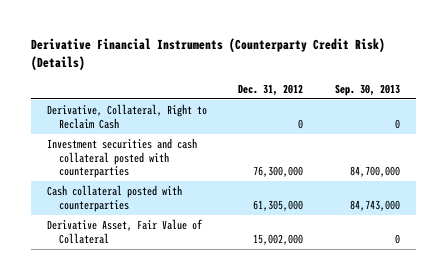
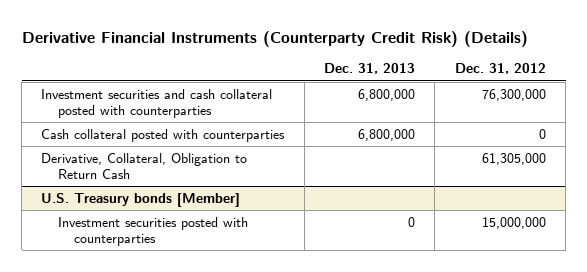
[334,83,400,96] Sep. 30, 2013 -> none
none -> [324,63,416,75] Dec. 31, 2013
[46,104,207,129] Derivative, Collateral, Right to Reclaim Cash -> none
[46,219,203,244] Derivative Asset, Fair Value of Collateral -> none
[253,199,304,211] 61,305,000 -> [538,128,546,139] 0
none -> [41,152,248,179] Derivative, Collateral, Obligation to Return Cash
none -> [41,192,241,207] U.S. Treasury bonds [Member]
none -> [57,216,248,246] Investment securities posted with counterparties

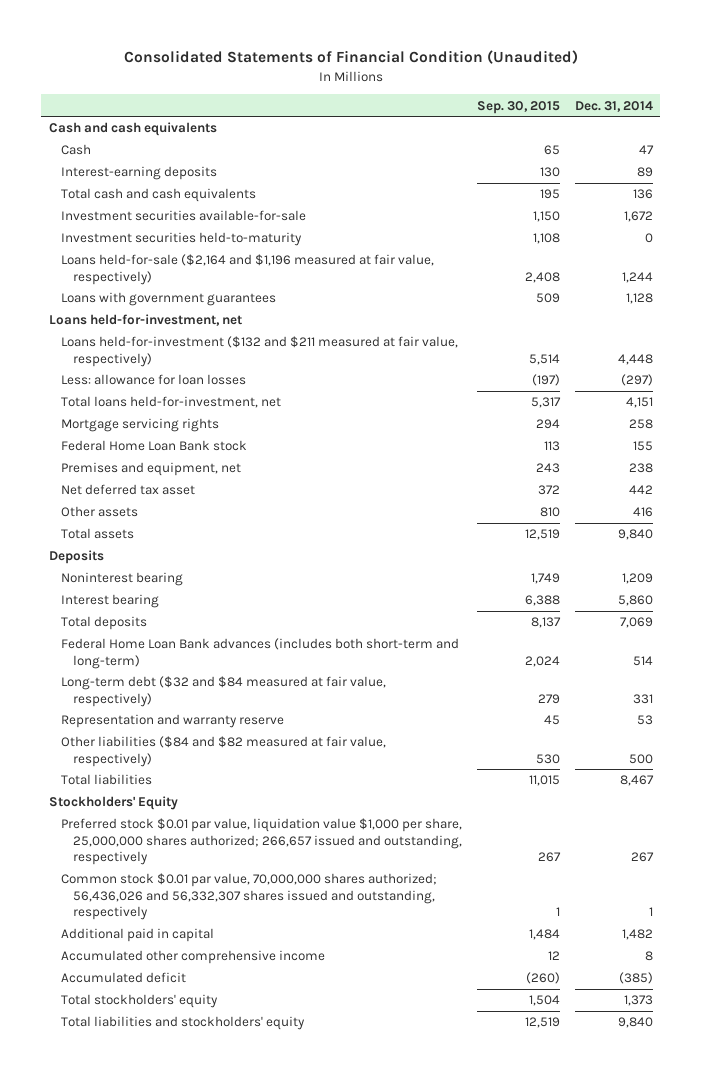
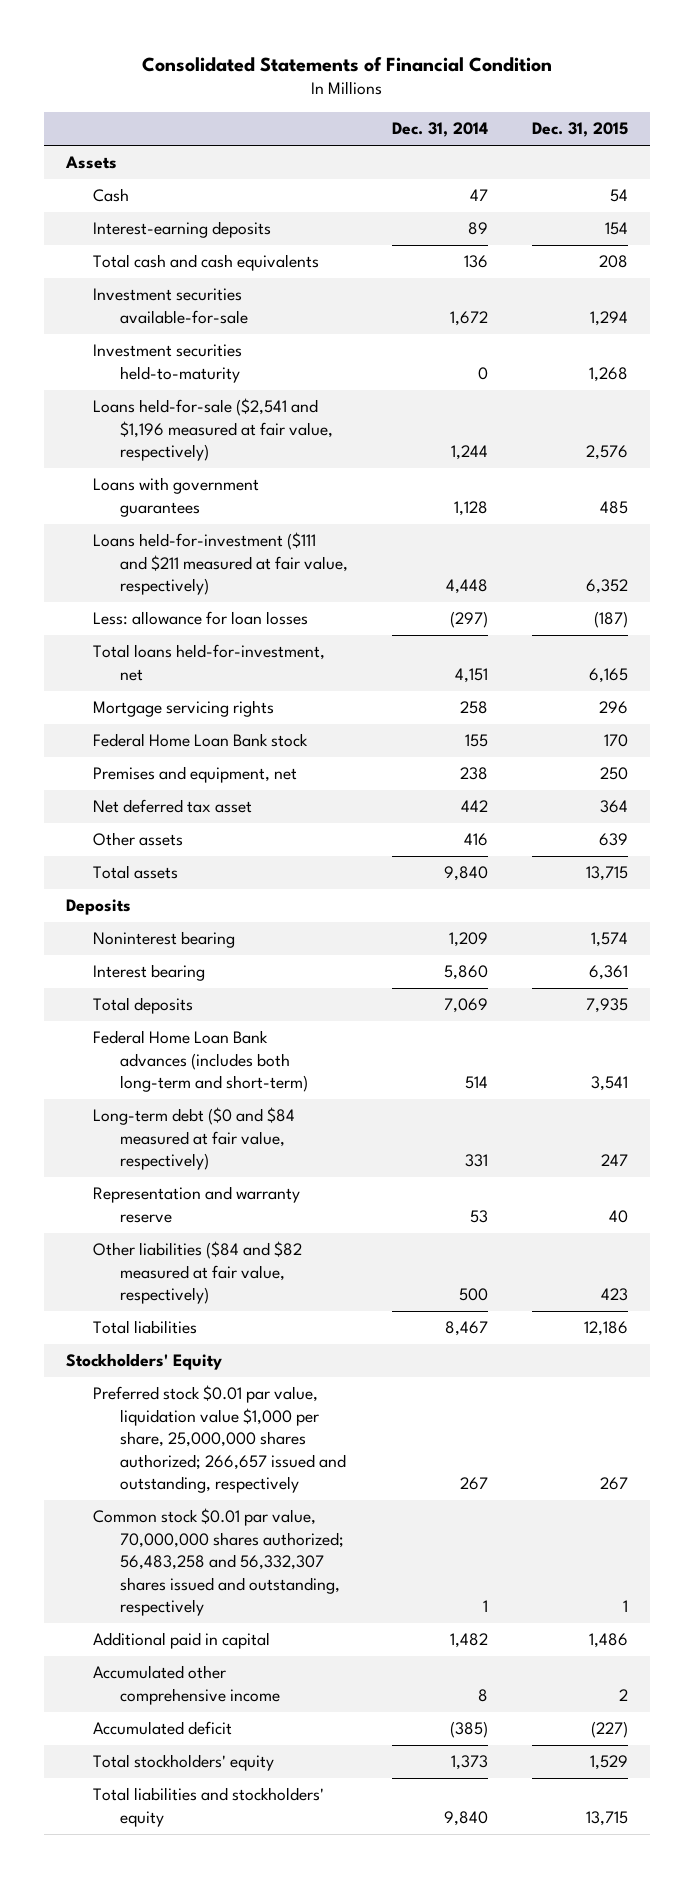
[123,50,578,65] Consolidated Statements of Financial Condition (Unaudited) -> [142,56,553,72] Consolidated Statements of Financial Condition
[476,100,560,114] Sep. 30, 2015 -> none
none -> [532,122,629,138] Dec. 31, 2015
[48,122,217,137] Cash and cash equivalents -> none
none -> [65,156,118,170] Assets
[60,254,434,285] Loans held-for-sale ($2,164 and $1,196 measured at fair value, respectively) -> [93,398,334,462] Loans held-for-sale ($2,541 and $1,196 measured at fair value, respectively)
[48,314,242,327] Loans held-for-investment, net -> none
[60,336,458,367] Loans held-for-investment ($132 and $211 measured at fair value, respectively) -> [93,532,349,596] Loans held-for-investment ($111 and $211 measured at fair value, respectively)
[60,638,459,669] Federal Home Loan Bank advances (includes both short-term and long-term) -> [93,1030,309,1093] Federal Home Loan Bank advances (includes both long-term and short-term)
[60,676,386,707] Long-term debt ($32 and $84 measured at fair value, respectively) -> [93,1107,296,1171] Long-term debt ($0 and $84 measured at fair value, respectively)
[60,873,437,921] Common stock $0.01 par value, 70,000,000 shares authorized; 56,436,026 and 56,332,307 shares issued and outstanding, respectively -> [93,1508,345,1616] Common stock $0.01 par value, 70,000,000 shares authorized; 56,483,258 and 56,332,307 shares issued and outstanding, respectively

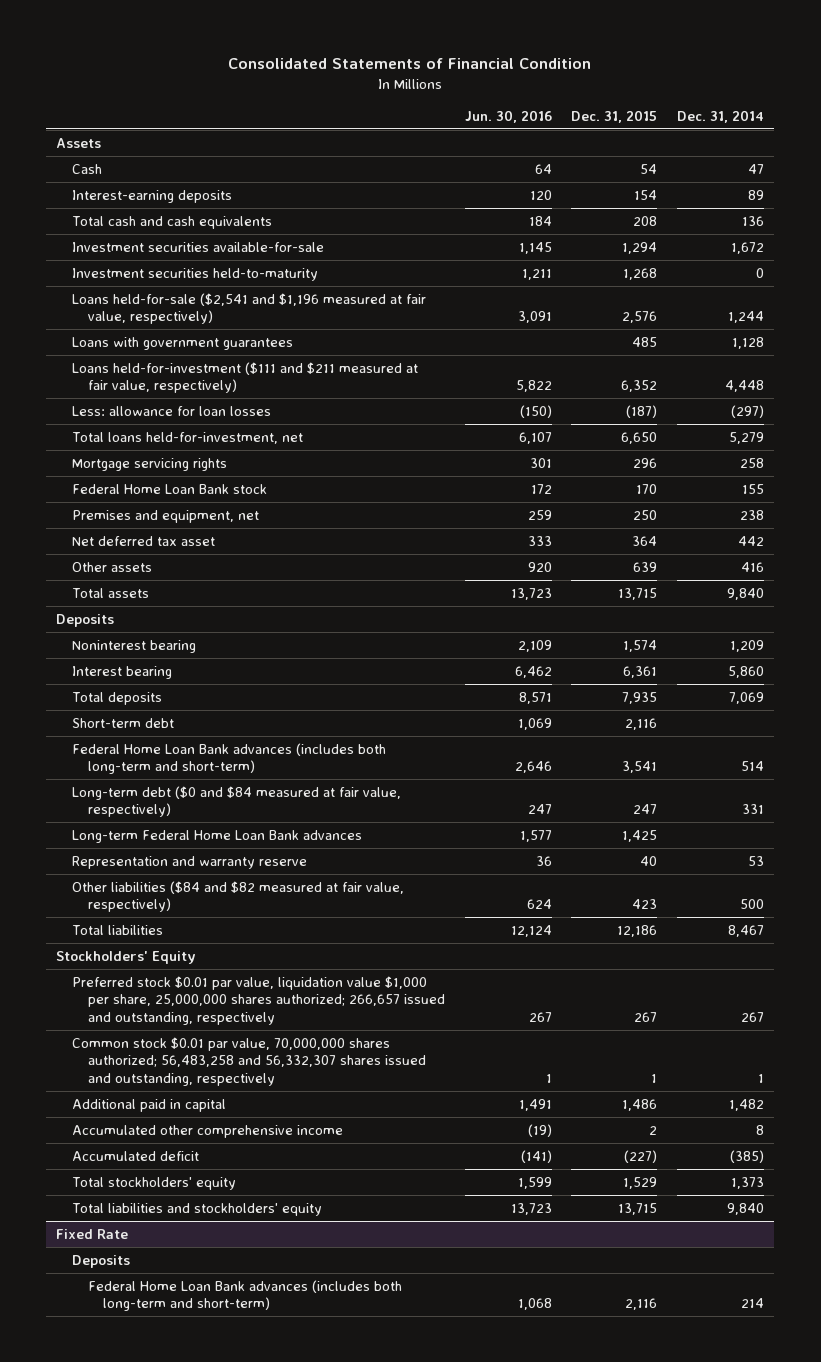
none -> [464,109,552,123] Jun. 30, 2016
[455,667,489,683] 4,151 -> [729,431,765,444] 5,279
[589,667,629,683] 6,165 -> [621,431,658,444] 6,650
none -> [72,717,175,728] Short-term debt
none -> [72,829,363,843] Long-term Federal Home Loan Bank advances
none -> [56,1228,129,1239] Fixed Rate
none -> [72,1254,131,1268] Deposits
none -> [87,1279,402,1312] Federal Home Loan Bank advances (includes both long-term and short-term)

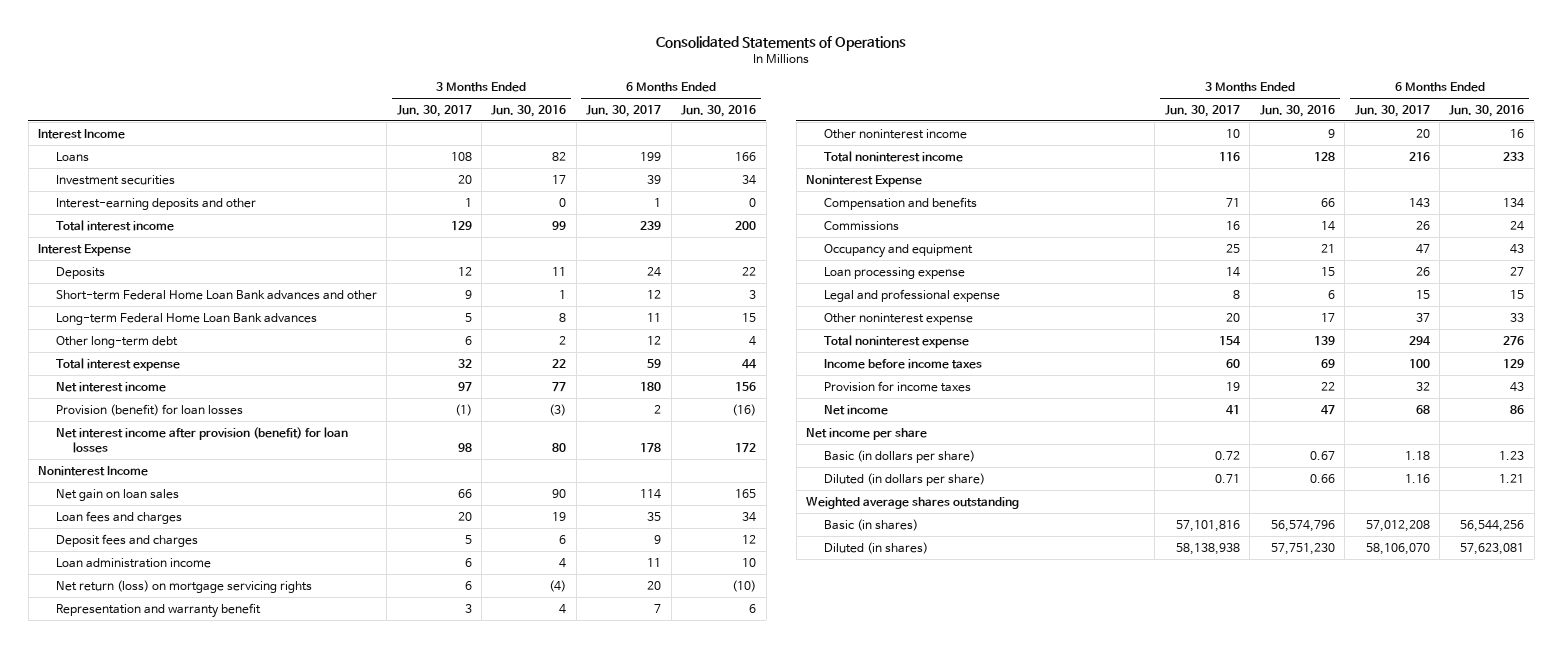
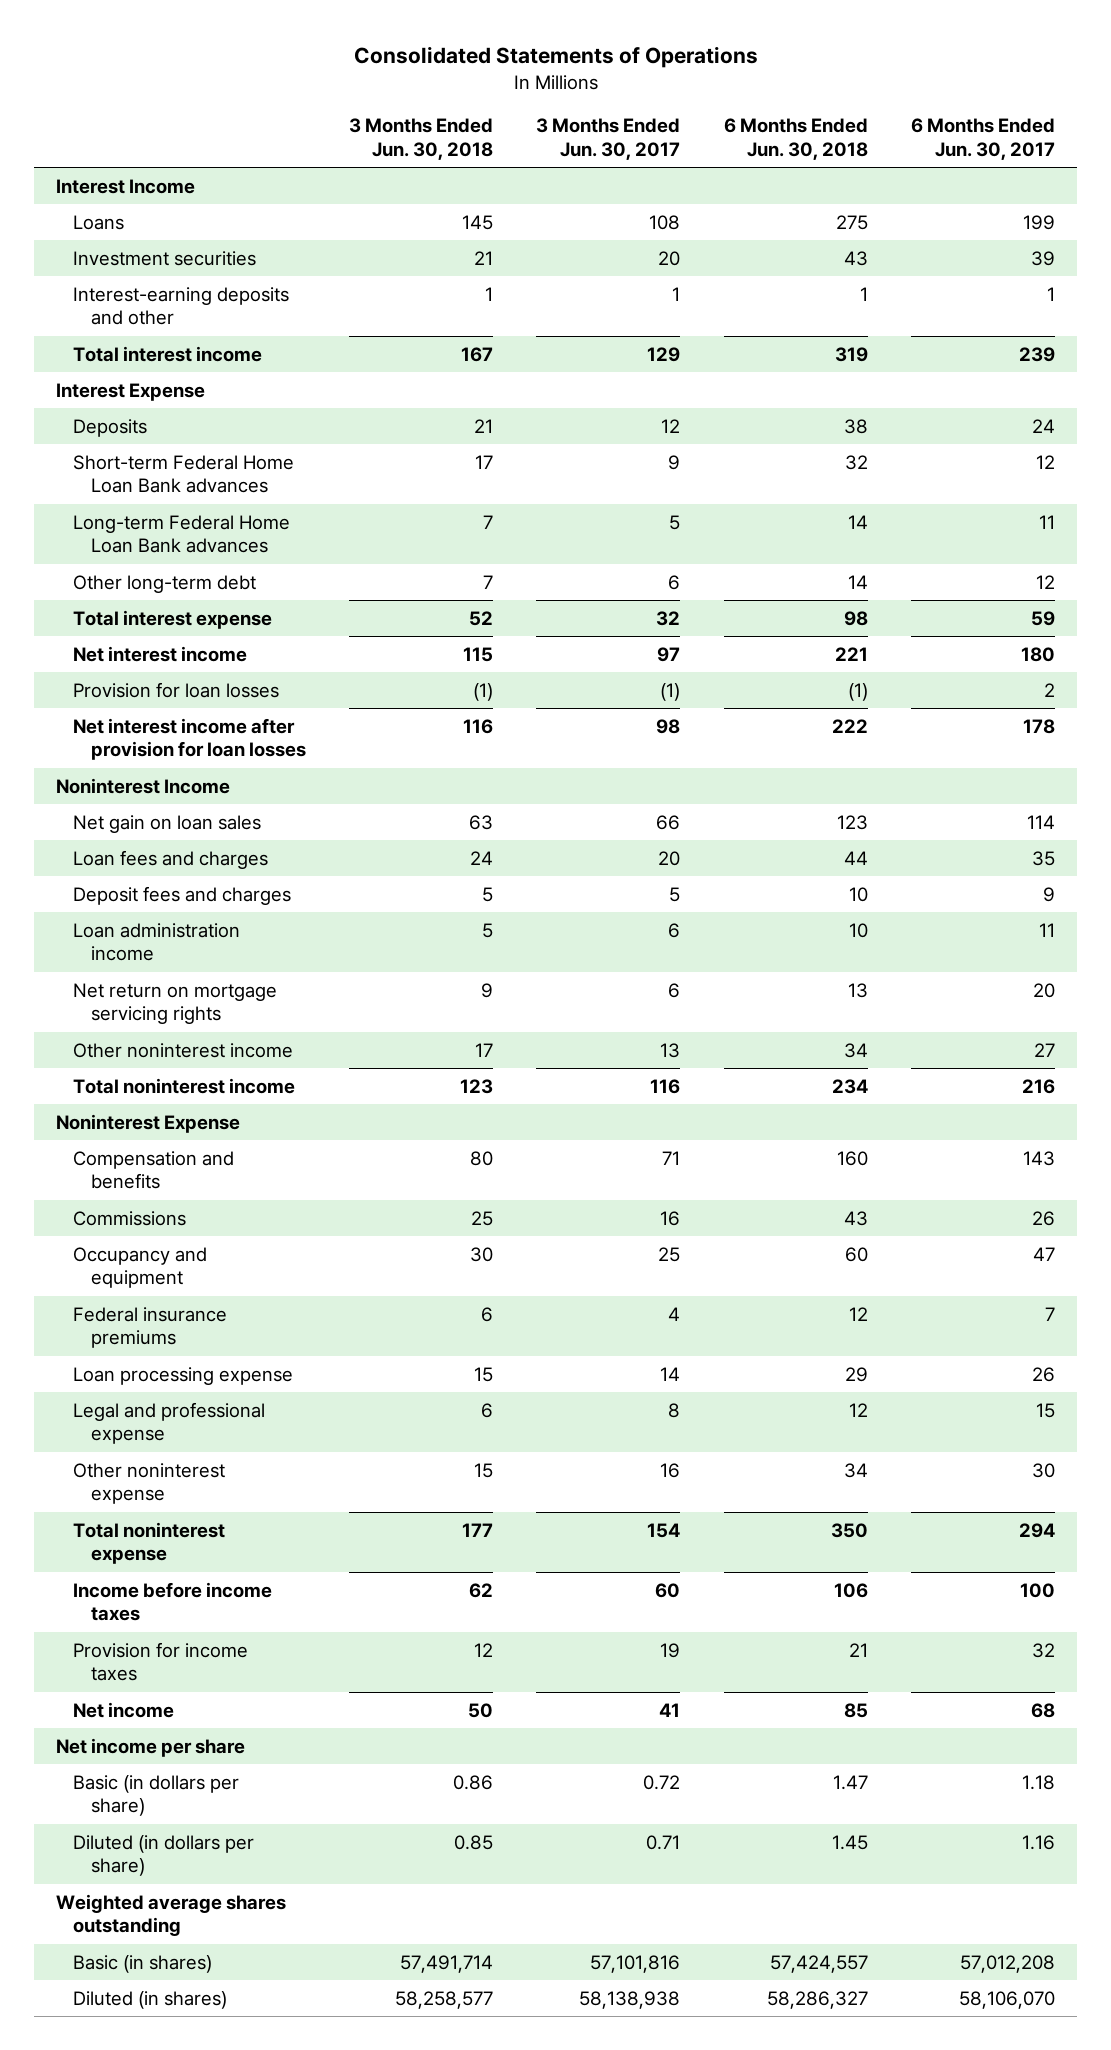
[491,104,567,117] Jun. 30, 2016 -> none
[681,104,757,117] Jun. 30, 2016 -> none
none -> [348,118,493,160] 3 Months Ended Jun. 30, 2018
none -> [723,118,868,160] 6 Months Ended Jun. 30, 2018
[55,289,377,300] Short-term Federal Home Loan Bank advances and other -> [73,454,295,494] Short-term Federal Home Loan Bank advances
[55,403,243,416] Provision (benefit) for loan losses -> [73,681,280,698] Provision for loan losses
[55,426,348,454] Net interest income after provision (benefit) for loan losses -> [73,717,306,761] Net interest income after provision for loan losses
[55,602,261,618] Representation and warranty benefit -> none
[55,579,312,593] Net return (loss) on mortgage servicing rights -> [73,982,278,1025] Net return on mortgage servicing rights
[1225,128,1240,138] 10 -> [660,1042,681,1058] 13
[1415,128,1430,138] 20 -> [1034,1042,1056,1057] 27
none -> [73,1306,228,1349] Federal insurance premiums
[1225,312,1240,322] 20 -> [660,1462,681,1478] 16
[1415,312,1430,322] 37 -> [1032,1462,1056,1478] 30

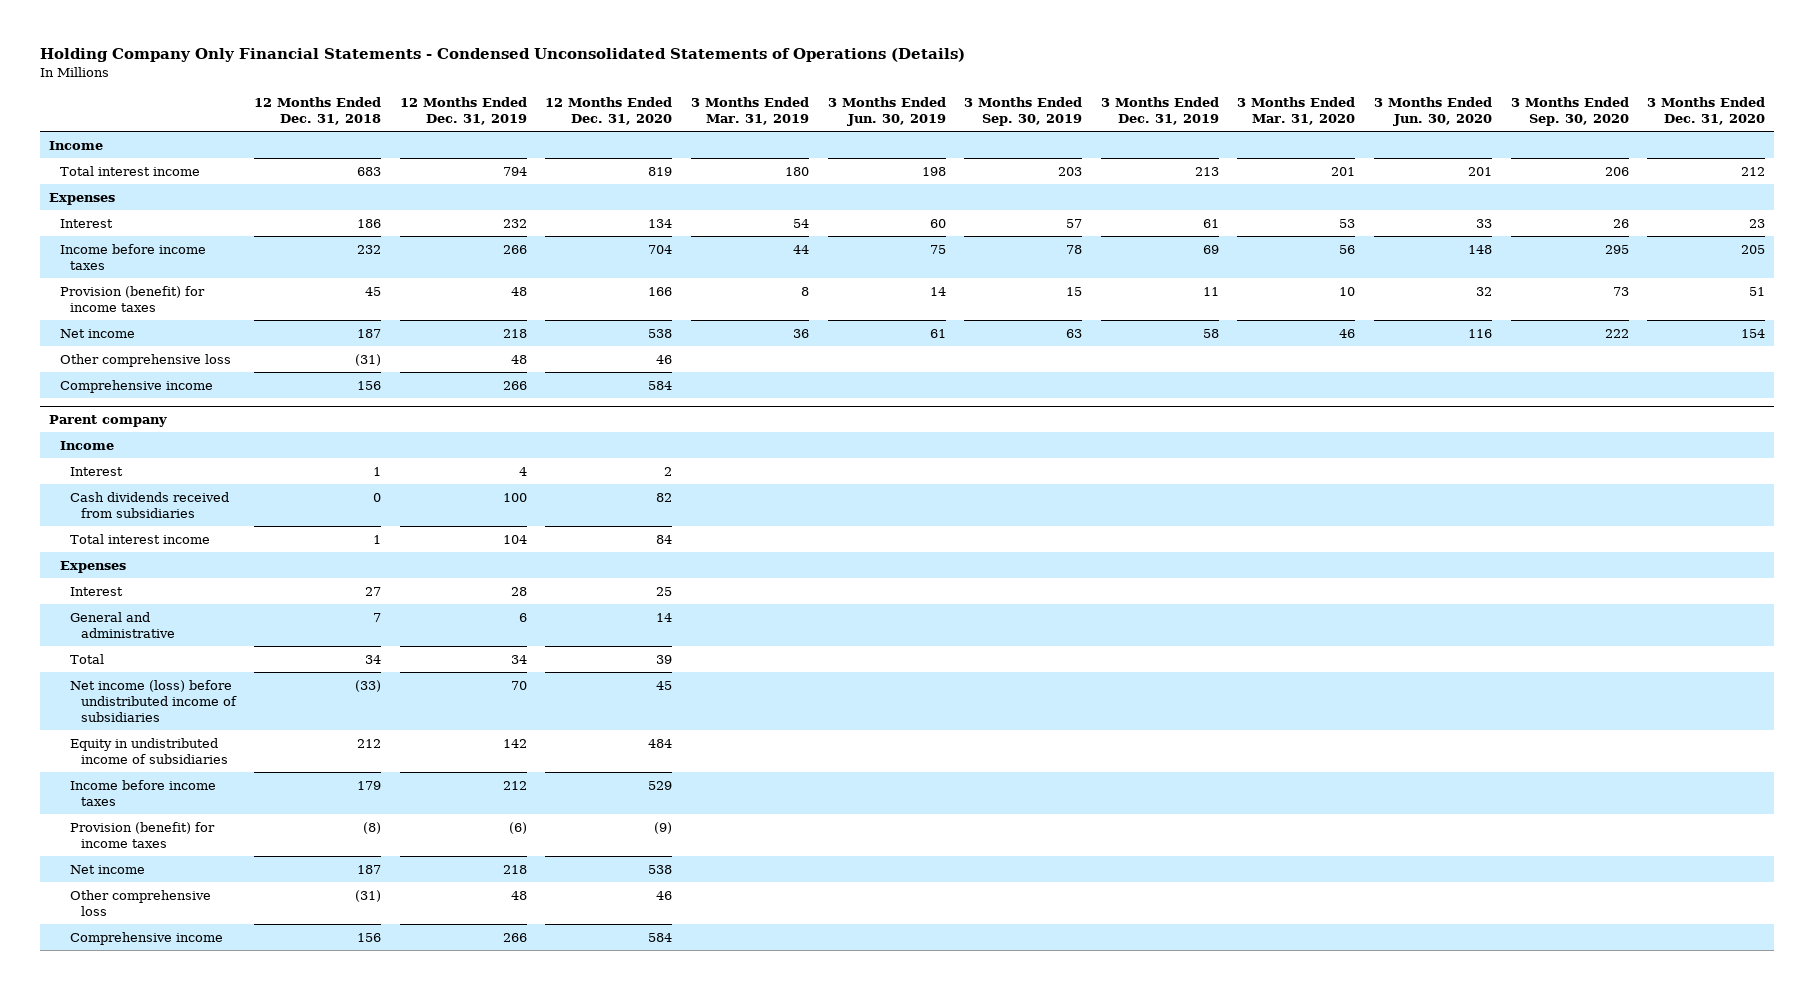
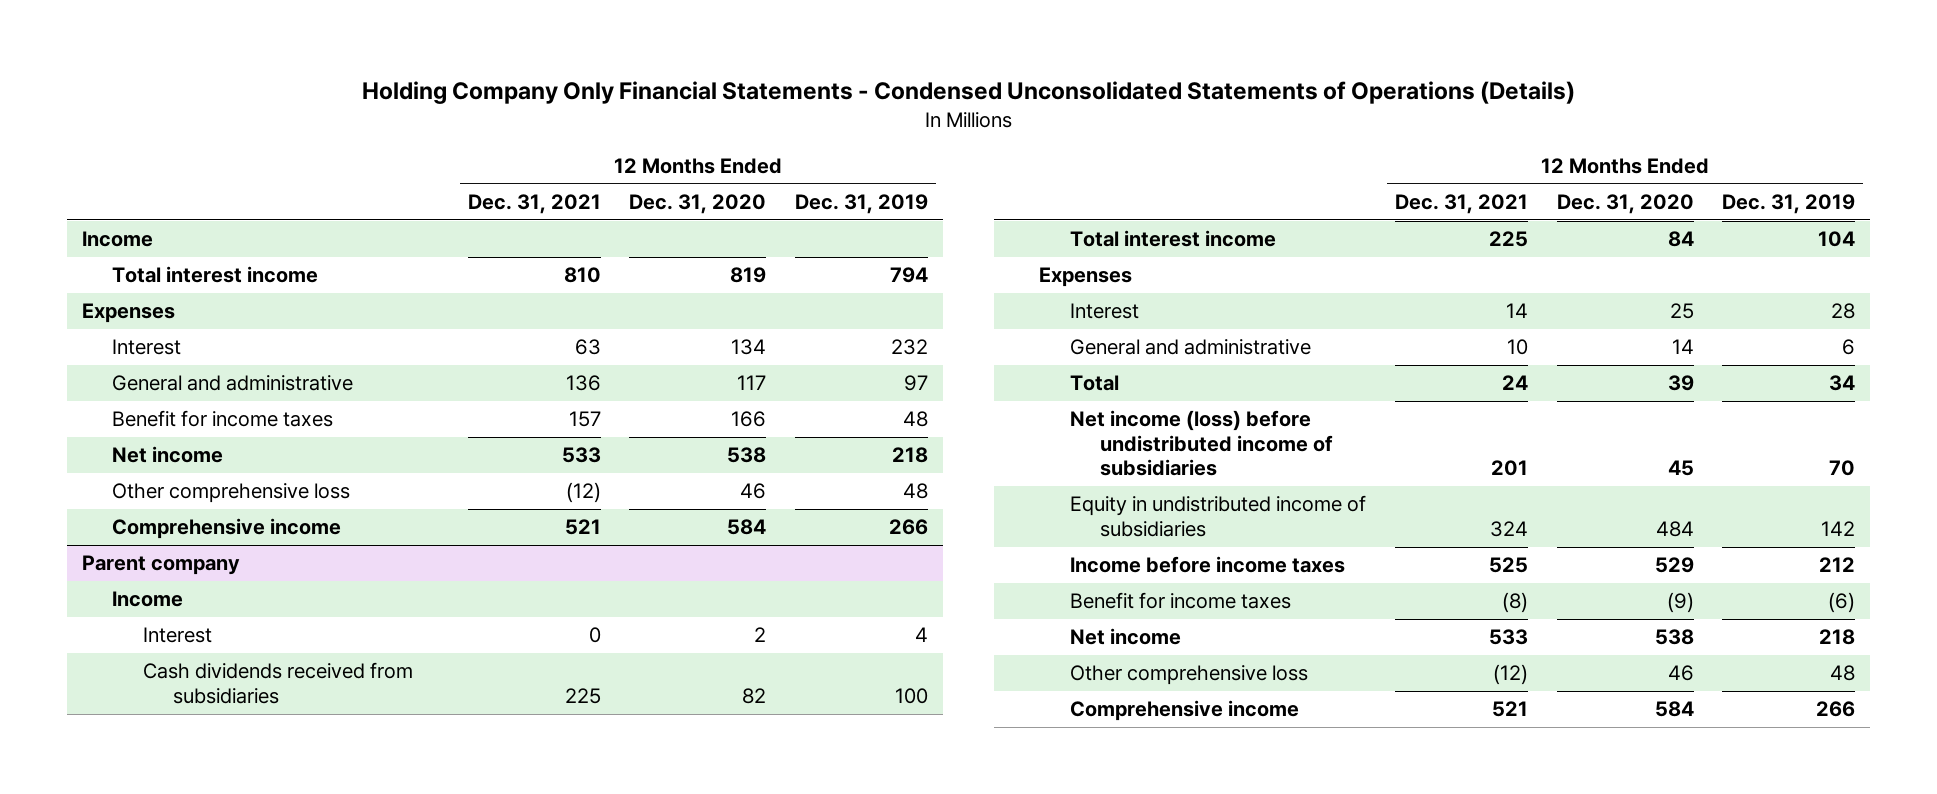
[254,96,382,125] 12 Months Ended Dec. 31, 2018 -> none
[691,96,810,125] 3 Months Ended Mar. 31, 2019 -> none
[827,96,946,126] 3 Months Ended Jun. 30, 2019 -> none
[964,96,1083,126] 3 Months Ended Sep. 30, 2019 -> none
[1100,96,1219,125] 3 Months Ended Dec. 31, 2019 -> none
[1237,96,1356,125] 3 Months Ended Mar. 31, 2020 -> none
[1373,96,1492,126] 3 Months Ended Jun. 30, 2020 -> none
[1510,96,1629,126] 3 Months Ended Sep. 30, 2020 -> none
[1647,96,1766,125] 3 Months Ended Dec. 31, 2020 -> none
none -> [467,193,601,214] Dec. 31, 2021
[59,243,206,270] Income before income taxes -> none
none -> [112,375,354,392] General and administrative
[59,285,205,312] Provision (benefit) for income taxes -> [112,410,334,428] Benefit for income taxes
[70,821,216,848] Provision (benefit) for income taxes -> [1069,592,1291,610] Benefit for income taxes

